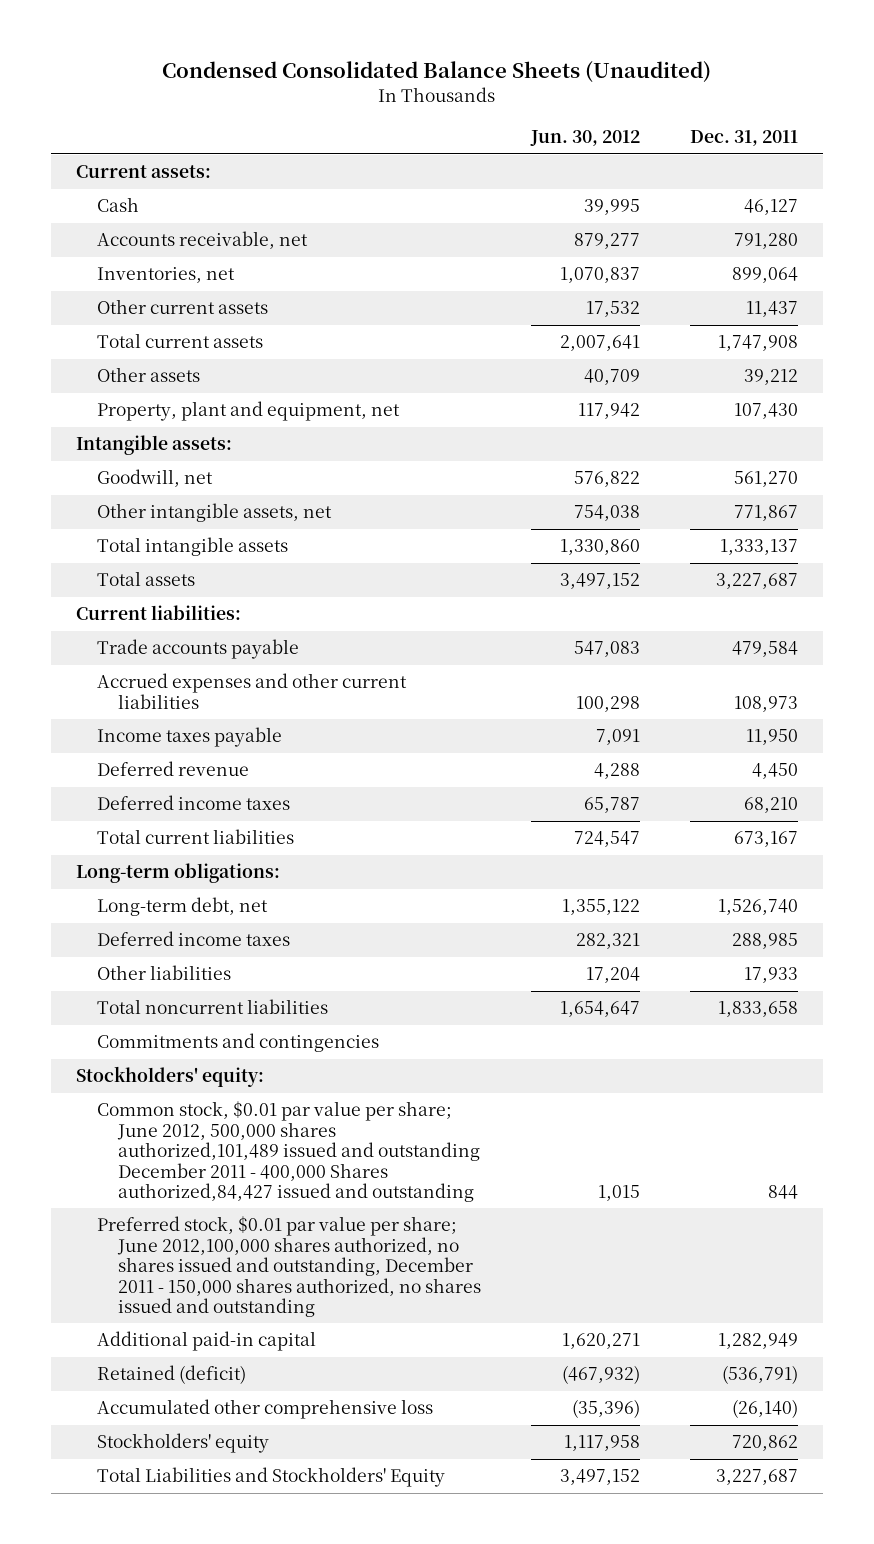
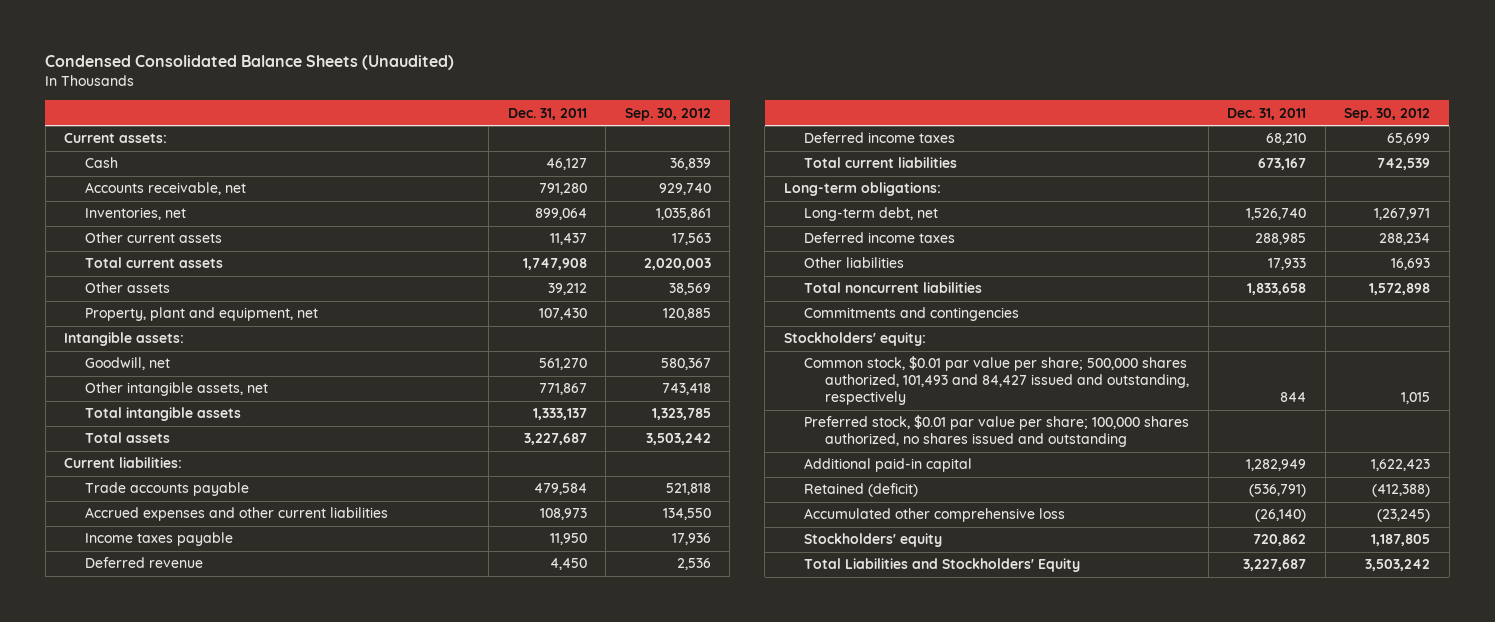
[530,130,641,147] Jun. 30, 2012 -> none
none -> [624,107,711,121] Sep. 30, 2012
[97,1101,481,1202] Common stock, $0.01 par value per share; June 2012, 500,000 shares authorized,101,489 issued and outstanding December 2011 - 400,000 Shares authorized,84,427 issued and outstanding -> [804,356,1189,406] Common stock, $0.01 par value per share; 500,000 shares authorized, 101,493 and 84,427 issued and outstanding, respectively
[97,1216,482,1317] Preferred stock, $0.01 par value per share; June 2012,100,000 shares authorized, no shares issued and outstanding, December 2011 - 150,000 shares authorized, no shares issued and outstanding -> [804,415,1190,448] Preferred stock, $0.01 par value per share; 100,000 shares authorized, no shares issued and outstanding

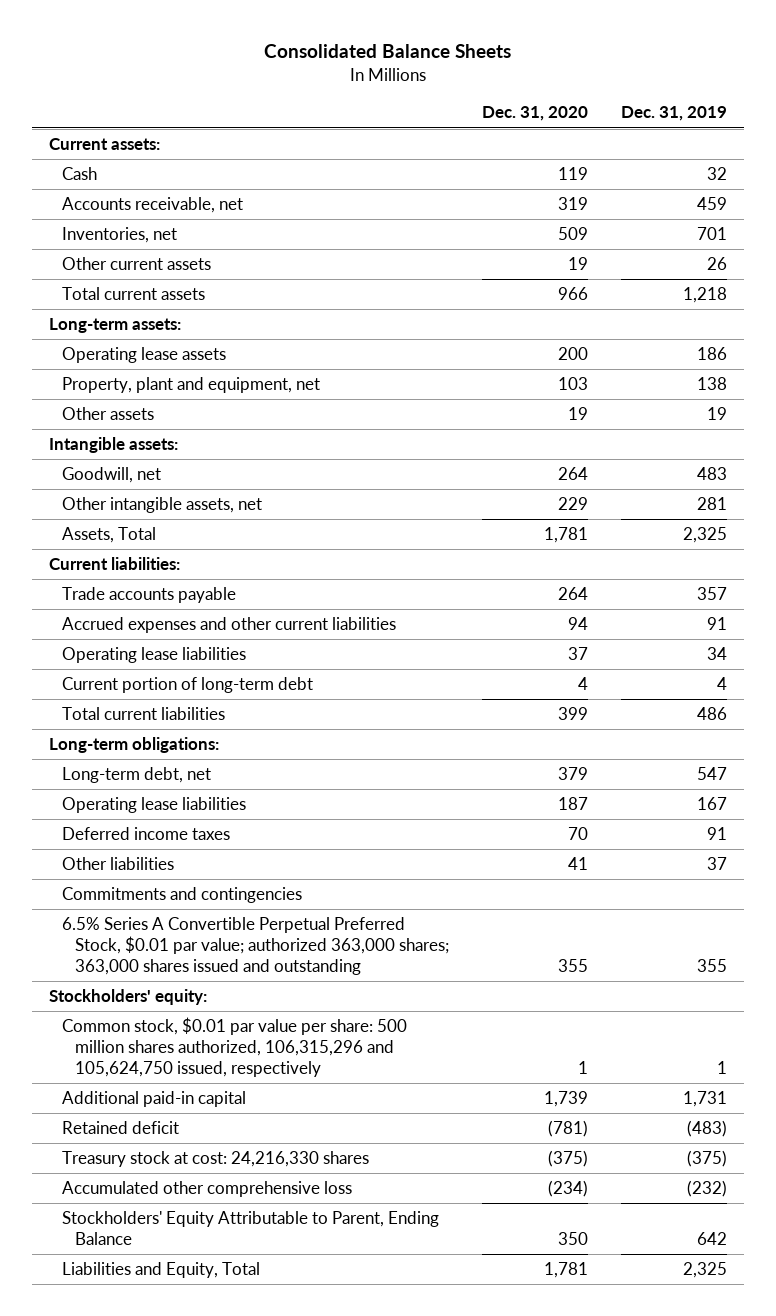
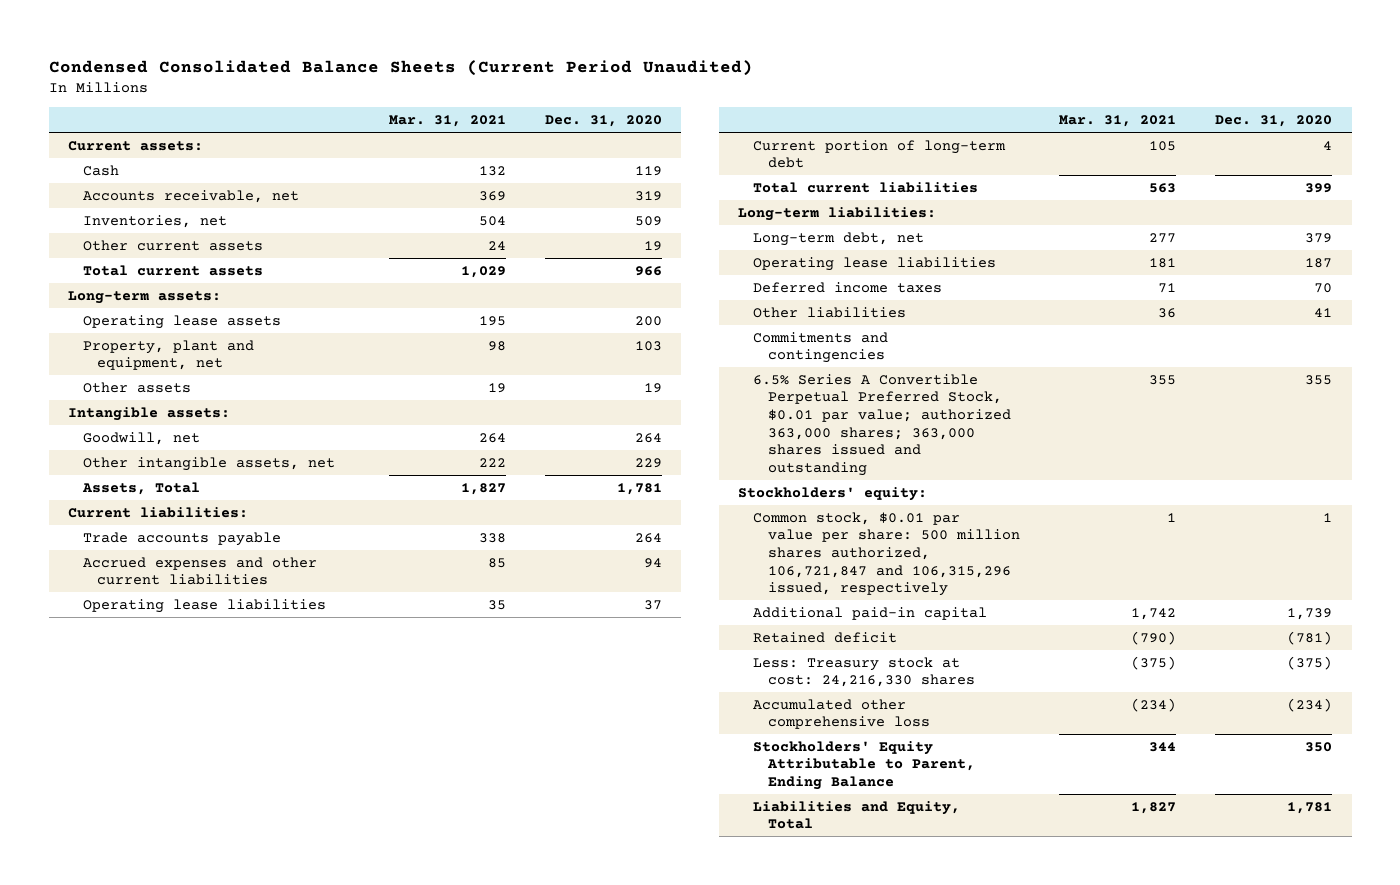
[264,44,512,59] Consolidated Balance Sheets -> [48,59,753,76] Condensed Consolidated Balance Sheets (Current Period Unaudited)
[621,106,728,122] Dec. 31, 2019 -> none
none -> [388,115,506,128] Mar. 31, 2021
[48,737,219,754] Long-term obligations: -> [738,206,937,221] Long-term liabilities:
[61,1017,407,1077] Common stock, $0.01 par value per share: 500 million shares authorized, 106,315,296 and 105,624,750 issued, respectively -> [753,511,1020,597] Common stock, $0.01 par value per share: 500 million shares authorized, 106,721,847 and 106,315,296 issued, respectively
[61,1151,369,1168] Treasury stock at cost: 24,216,330 shares -> [753,656,975,688] Less: Treasury stock at cost: 24,216,330 shares

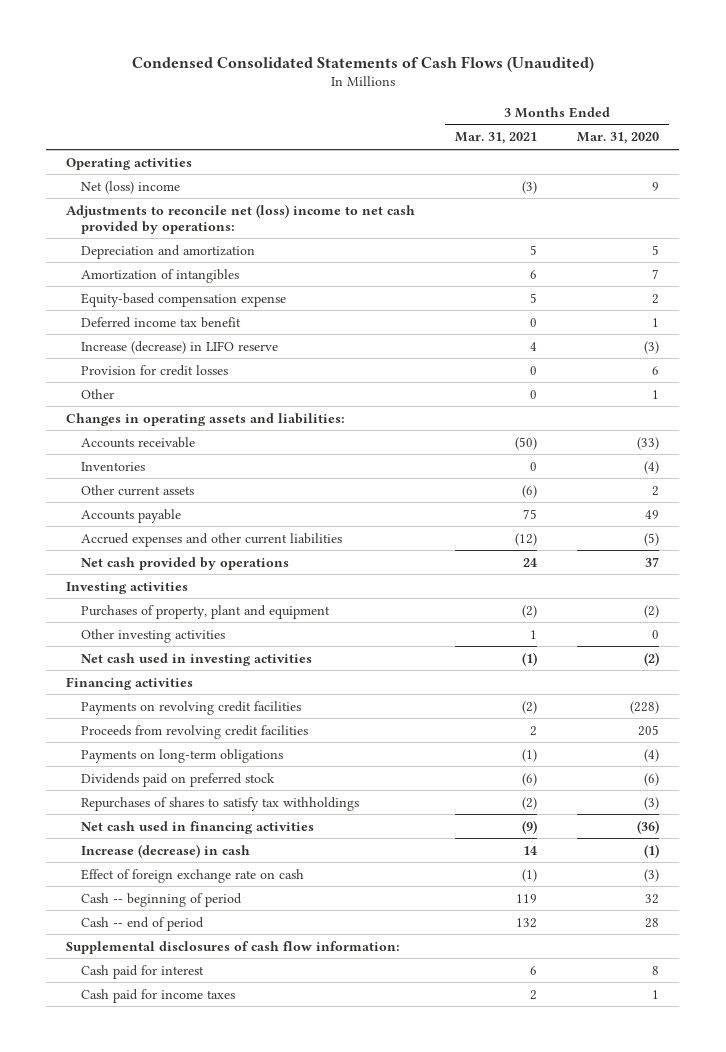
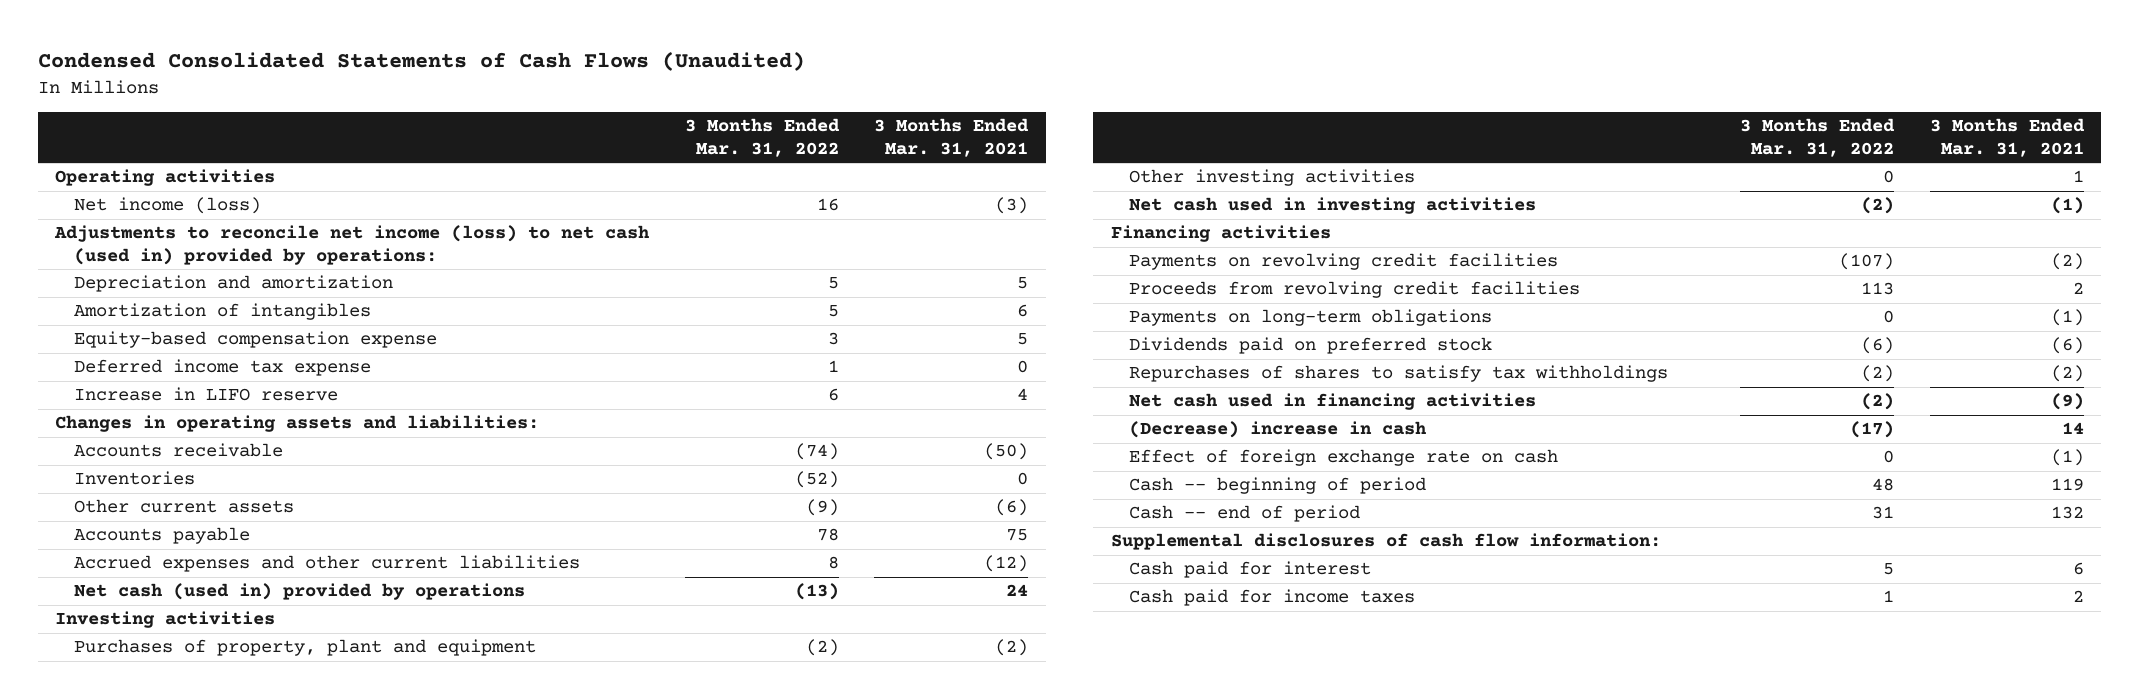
[577,132,660,145] Mar. 31, 2020 -> none
none -> [684,118,840,157] 3 Months Ended Mar. 31, 2022
[81,180,181,194] Net (loss) income -> [73,197,261,215] Net income (loss)
[66,203,416,234] Adjustments to reconcile net (loss) income to net cash provided by operations: -> [54,225,651,265] Adjustments to reconcile net income (loss) to net cash (used in) provided by operations:
[81,364,229,376] Provision for credit losses -> none
[81,388,115,399] Other -> none
[81,316,242,328] Deferred income tax benefit -> [73,359,371,377] Deferred income tax expense
[81,340,279,354] Increase (decrease) in LIFO reserve -> [73,387,338,402] Increase in LIFO reserve
[81,556,290,570] Net cash provided by operations -> [73,583,525,601] Net cash (used in) provided by operations
[81,843,251,858] Increase (decrease) in cash -> [1129,421,1428,439] (Decrease) increase in cash

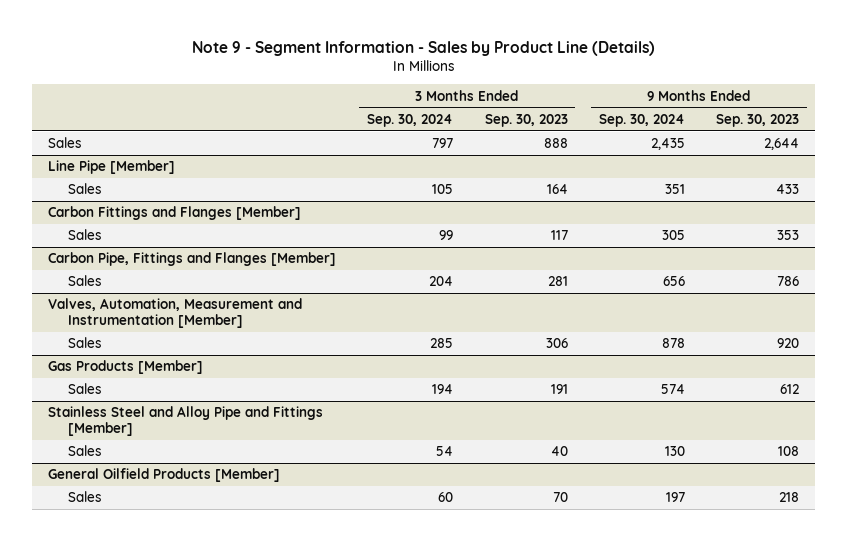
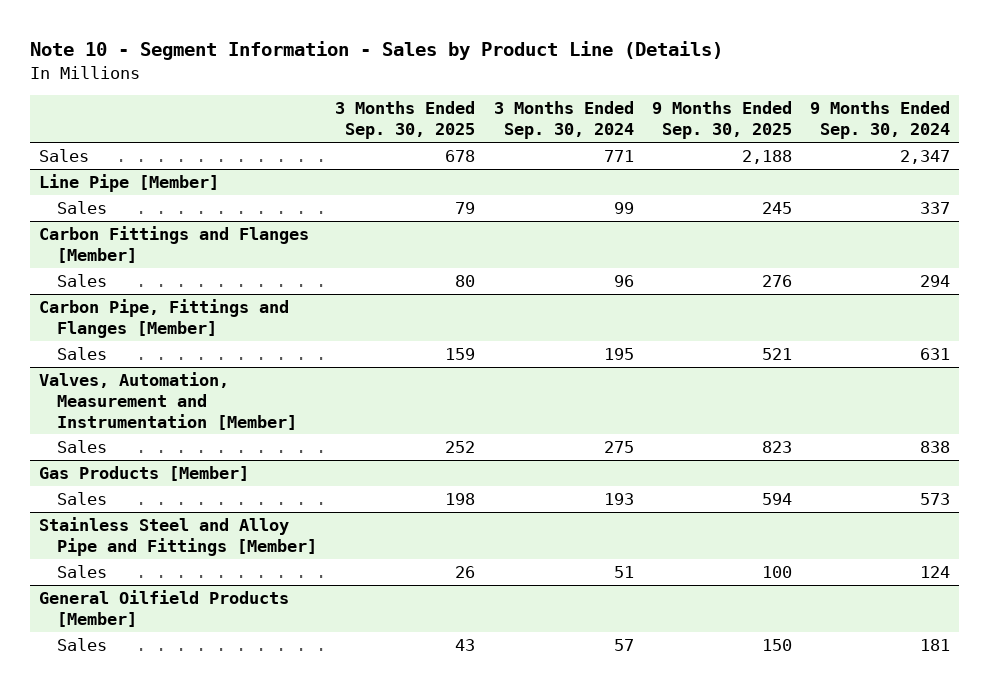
[191,40,655,56] Note 9 - Segment Information - Sales by Product Line (Details) -> [30,41,724,61] Note 10 - Segment Information - Sales by Product Line (Details)
[484,113,568,127] Sep. 30, 2023 -> none
[716,113,800,127] Sep. 30, 2023 -> none
none -> [335,101,476,140] 3 Months Ended Sep. 30, 2025
none -> [651,101,792,140] 9 Months Ended Sep. 30, 2025
[432,138,454,149] 797 -> [603,150,634,163] 771
[650,138,685,151] 2,435 -> [900,150,951,165] 2,347
[432,184,454,195] 105 -> [613,202,634,215] 99
[664,184,685,195] 351 -> [920,202,951,215] 337
[439,230,454,241] 99 -> [613,275,634,288] 96
[661,230,685,241] 305 -> [920,275,951,288] 294
[429,276,454,287] 204 -> [603,348,634,361] 195
[662,276,685,287] 656 -> [920,348,951,361] 631
[430,338,454,349] 285 -> [603,441,634,454] 275
[661,338,685,349] 878 -> [920,441,951,454] 838
[432,384,454,395] 194 -> [603,493,634,506] 193
[660,384,685,395] 574 -> [920,493,951,506] 573
[436,446,454,457] 54 -> [613,566,634,579] 51
[664,446,685,457] 130 -> [920,566,951,579] 124
[438,492,454,503] 60 -> [613,639,634,652] 57
[665,492,685,503] 197 -> [920,639,951,652] 181

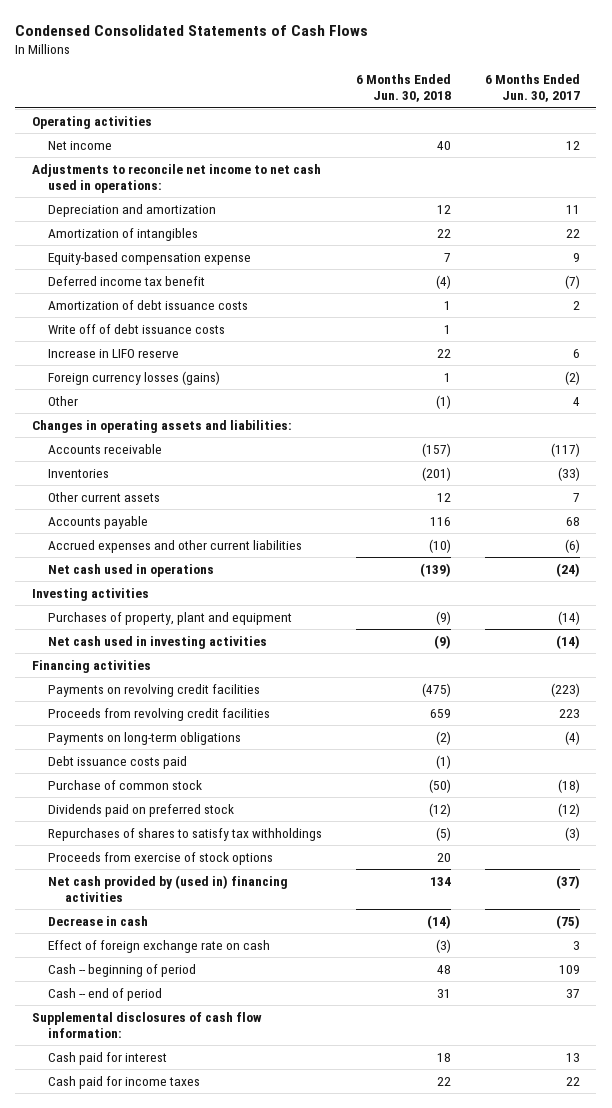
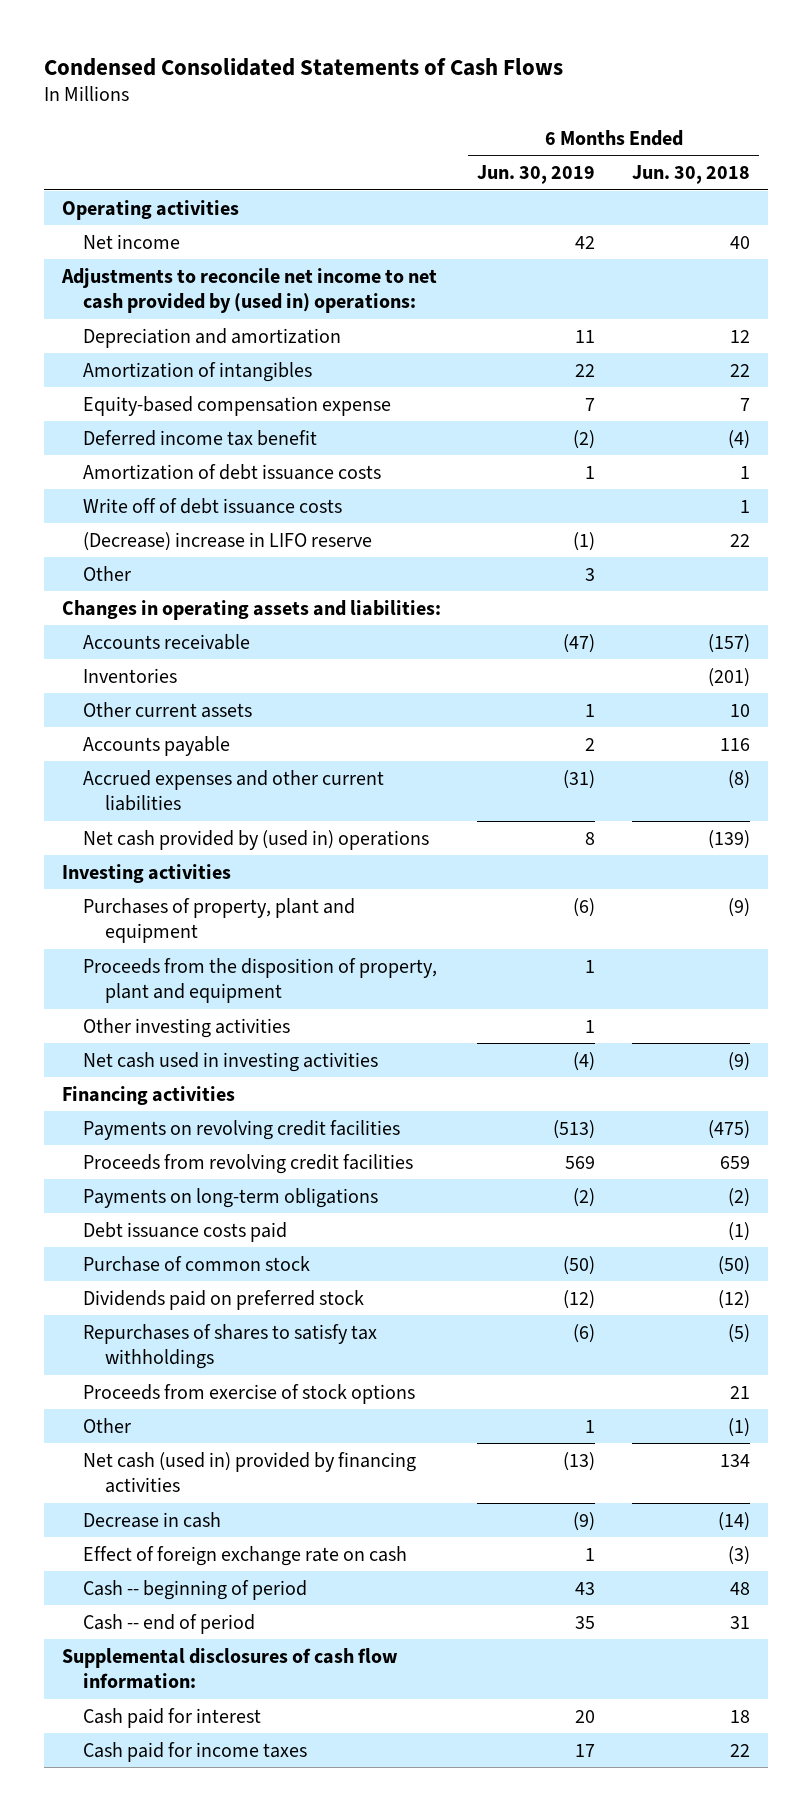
[484,74,580,103] 6 Months Ended Jun. 30, 2017 -> none
none -> [477,165,596,185] Jun. 30, 2019
[32,163,322,193] Adjustments to reconcile net income to net cash used in operations: -> [61,267,438,314] Adjustments to reconcile net income to net cash provided by (used in) operations:
[48,370,221,385] Foreign currency losses (gains) -> none
[48,348,180,358] Increase in LIFO reserve -> [83,531,373,551] (Decrease) increase in LIFO reserve
none -> [83,565,132,581] Other
[436,492,451,502] 12 -> [729,703,750,717] 10
[428,538,451,553] (10) -> [727,769,750,789] (8)
[48,563,215,577] Net cash used in operations -> [83,829,430,850] Net cash provided by (used in) operations
none -> [83,957,438,1004] Proceeds from the disposition of property, plant and equipment
none -> [83,1017,291,1038] Other investing activities
[436,852,451,862] 20 -> [729,1385,750,1399] 21
[48,395,79,406] Other -> [83,1417,132,1433] Other
[48,874,289,902] Net cash provided by (used in) financing activities -> [83,1451,417,1494] Net cash (used in) provided by financing activities

